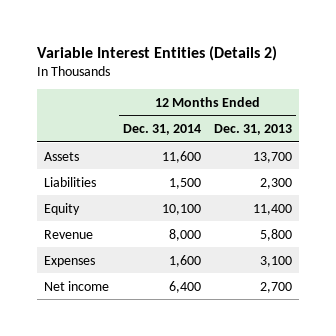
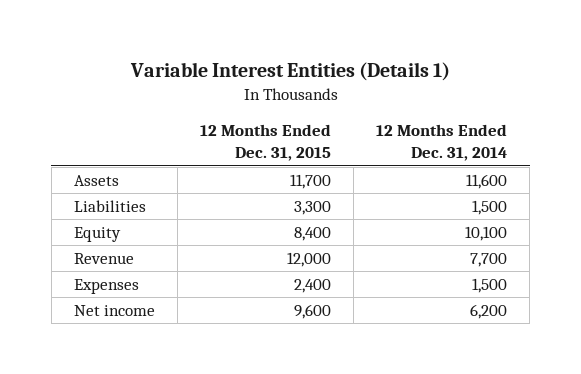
[36,45,277,61] Variable Interest Entities (Details 2) -> [129,62,450,82] Variable Interest Entities (Details 1)
[214,123,293,135] Dec. 31, 2013 -> none
none -> [200,124,332,162] 12 Months Ended Dec. 31, 2015
[168,228,201,241] 8,000 -> [470,252,508,267] 7,700
[168,254,201,267] 1,600 -> [472,277,508,293] 1,500
[168,280,201,293] 6,400 -> [470,303,508,319] 6,200

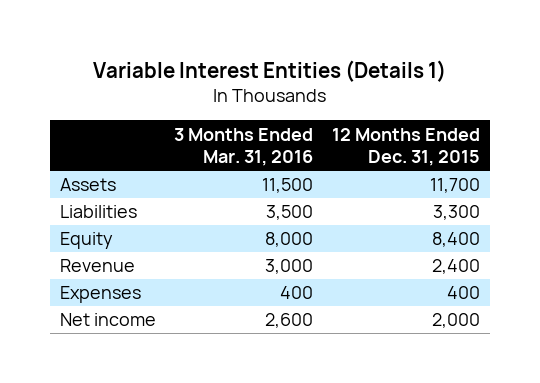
[376,124,508,162] 12 Months Ended Dec. 31, 2014 -> none
none -> [174,127,314,167] 3 Months Ended Mar. 31, 2016
[287,251,332,267] 12,000 -> [432,259,481,275] 2,400
[294,278,332,293] 2,400 -> [447,286,481,300] 400
[294,303,332,319] 9,600 -> [432,313,481,329] 2,000

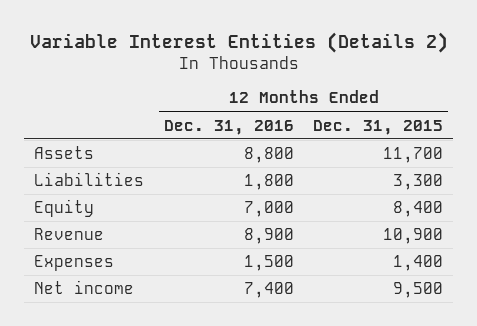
[92,60,446,83] Variable Interest Entities (Details 1) -> [29,31,448,53] Variable Interest Entities (Details 2)
[174,127,314,167] 3 Months Ended Mar. 31, 2016 -> none
none -> [163,119,294,135] Dec. 31, 2016
[432,259,481,275] 2,400 -> [383,228,444,245] 10,900
[447,286,481,300] 400 -> [393,255,444,272] 1,400
[432,313,481,329] 2,000 -> [393,282,444,299] 9,500

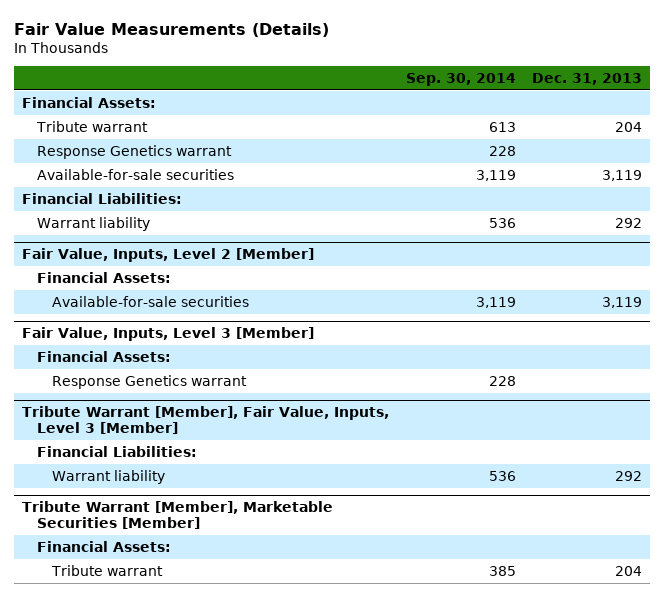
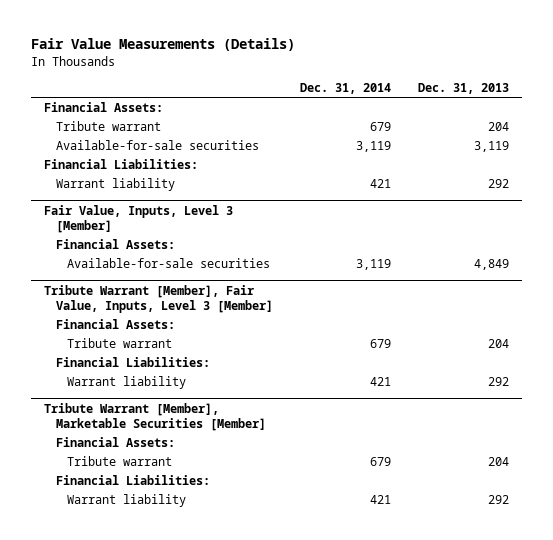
[405,73,516,87] Sep. 30, 2014 -> none
none -> [299,82,391,94] Dec. 31, 2014
[37,144,233,159] Response Genetics warrant -> none
[22,248,315,263] Fair Value, Inputs, Level 2 [Member] -> none
[37,271,172,283] Financial Assets: -> none
[52,295,250,307] Available-for-sale securities -> none
[52,374,248,389] Response Genetics warrant -> none
none -> [67,257,271,268] Available-for-sale securities
none -> [55,318,175,329] Financial Assets:
none -> [67,337,173,348] Tribute warrant
none -> [55,474,210,485] Financial Liabilities:
none -> [67,493,187,507] Warrant liability

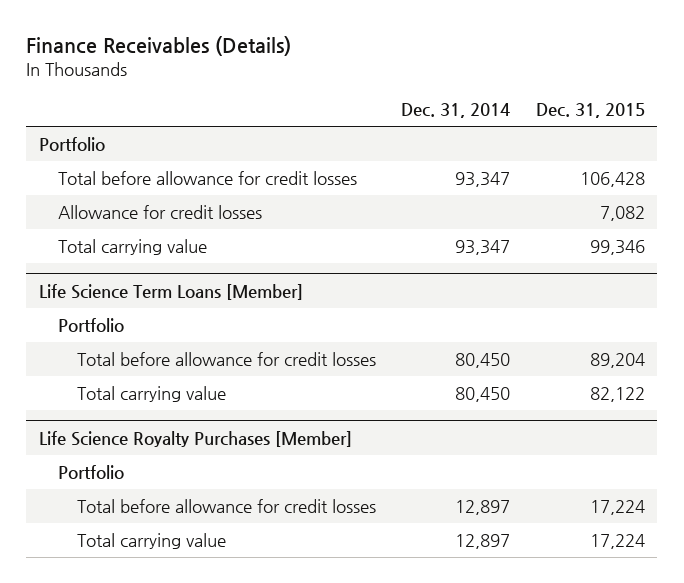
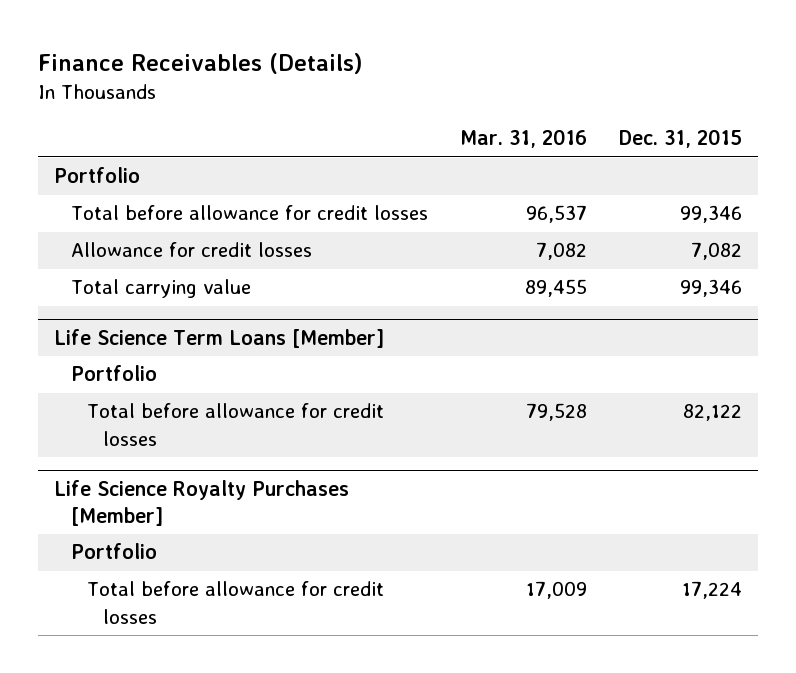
[401,102,511,118] Dec. 31, 2014 -> none
none -> [459,129,587,149] Mar. 31, 2016
[579,172,645,188] 106,428 -> [680,205,743,224] 99,346
[76,386,226,403] Total carrying value -> none
[589,353,645,369] 89,204 -> [683,404,743,422] 82,122
[76,533,226,550] Total carrying value -> none

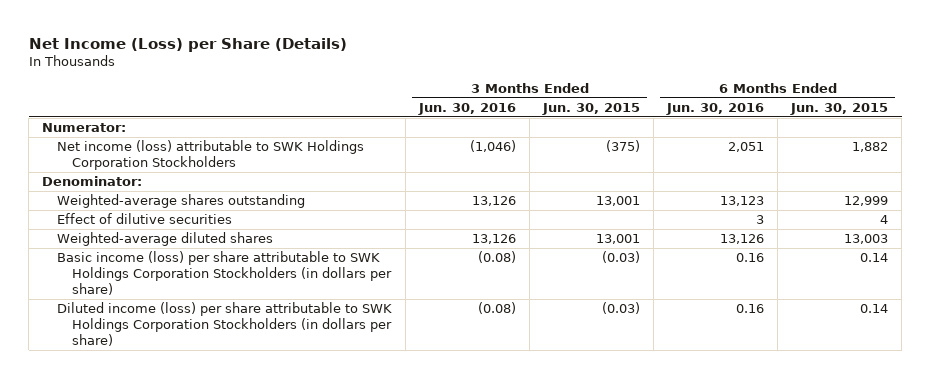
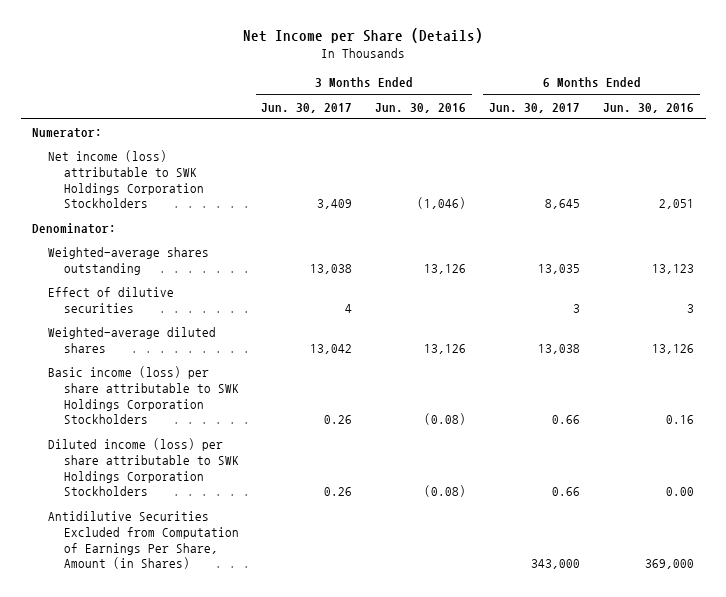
[28,37,347,52] Net Income (Loss) per Share (Details) -> [243,28,484,44] Net Income per Share (Details)
[542,103,641,116] Jun. 30, 2015 -> none
[790,103,889,116] Jun. 30, 2015 -> none
none -> [261,102,353,113] Jun. 30, 2017
none -> [489,102,581,113] Jun. 30, 2017
[56,251,392,296] Basic income (loss) per share attributable to SWK Holdings Corporation Stockholders (in dollars per share) -> [47,366,239,425] Basic income (loss) per share attributable to SWK Holdings Corporation Stockholders
[56,302,392,347] Diluted income (loss) per share attributable to SWK Holdings Corporation Stockholders (in dollars per share) -> [47,438,239,497] Diluted income (loss) per share attributable to SWK Holdings Corporation Stockholders
[736,304,765,314] 0.16 -> [666,487,695,497] 0.00
none -> [47,511,239,570] Antidilutive Securities Excluded from Computation of Earnings Per Share, Amount (in Shares)

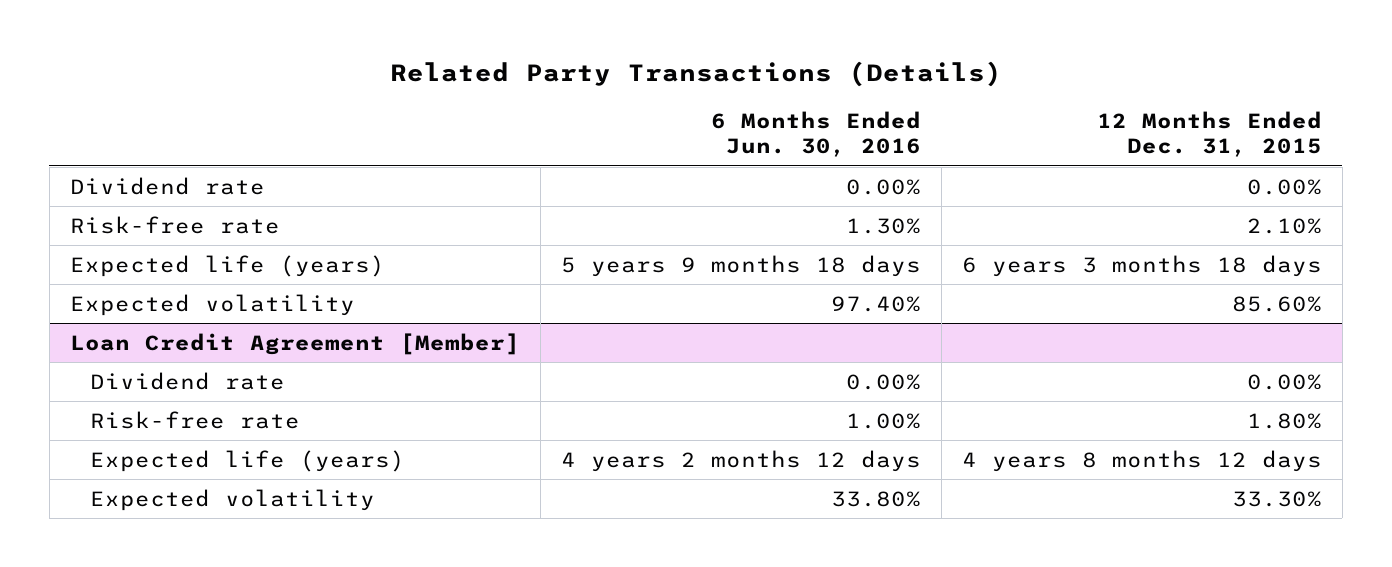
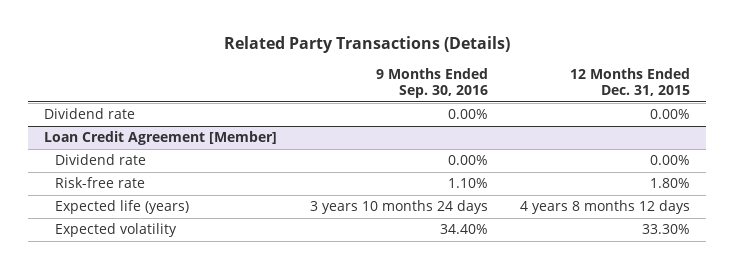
[710,110,921,158] 6 Months Ended Jun. 30, 2016 -> none
none -> [375,67,488,98] 9 Months Ended Sep. 30, 2016
[69,215,280,234] Risk-free rate -> none
[69,254,385,277] Expected life (years) -> none
[69,293,355,316] Expected volatility -> none

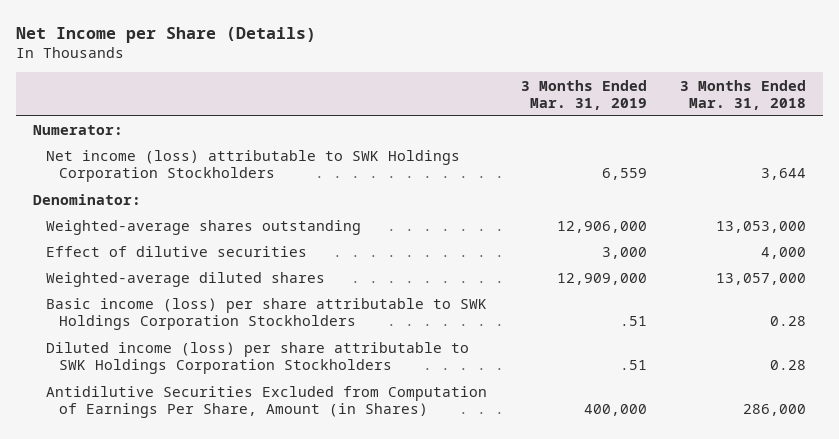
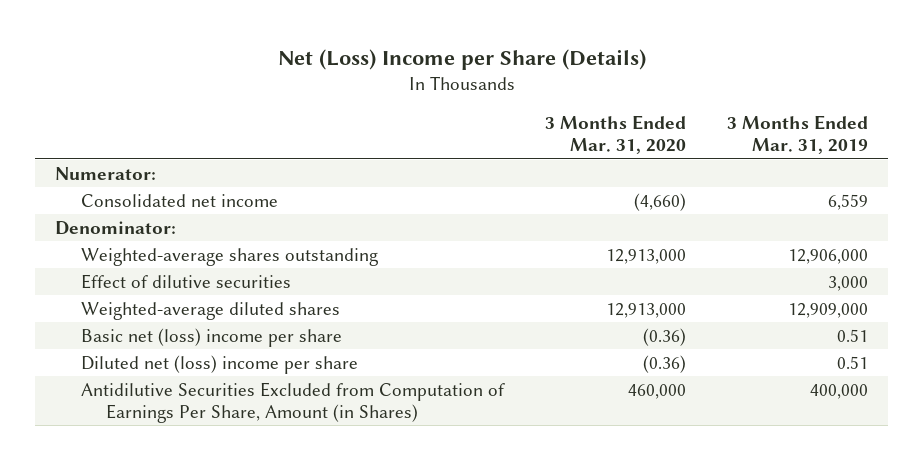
[16,26,317,43] Net Income per Share (Details) -> [277,48,646,70] Net (Loss) Income per Share (Details)
[679,79,806,110] 3 Months Ended Mar. 31, 2018 -> none
none -> [544,115,686,155] 3 Months Ended Mar. 31, 2020
[46,150,461,183] Net income (loss) attributable to SWK Holdings Corporation Stockholders -> [80,193,278,207] Consolidated net income
[46,298,488,331] Basic income (loss) per share attributable to SWK Holdings Corporation Stockholders -> [80,327,342,347] Basic net (loss) income per share
[619,316,647,327] .51 -> [836,328,868,342] 0.51
[46,342,470,375] Diluted income (loss) per share attributable to SWK Holdings Corporation Stockholders -> [80,354,358,374] Diluted net (loss) income per share
[619,360,647,371] .51 -> [836,355,868,369] 0.51

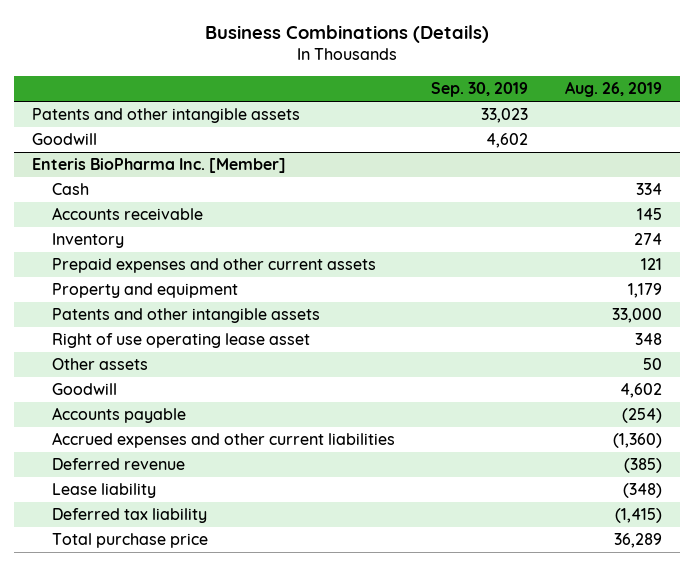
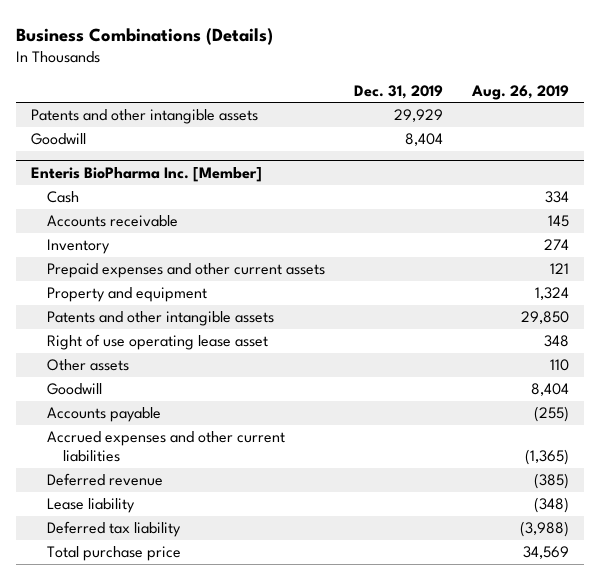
[431,82,529,98] Sep. 30, 2019 -> none
none -> [354,84,444,99] Dec. 31, 2019
[627,283,662,299] 1,179 -> [535,287,570,301] 1,324
[611,308,662,324] 33,000 -> [521,311,570,325] 29,850
[642,358,662,371] 50 -> [550,359,570,372] 110
[619,383,662,399] 4,602 -> [531,383,570,397] 8,404
[621,408,662,424] (254) -> [534,406,570,423] (255)
[612,433,662,449] (1,360) -> [525,449,570,466] (1,365)
[614,508,662,524] (1,415) -> [520,521,570,538] (3,988)
[613,533,662,549] 36,289 -> [523,546,570,560] 34,569

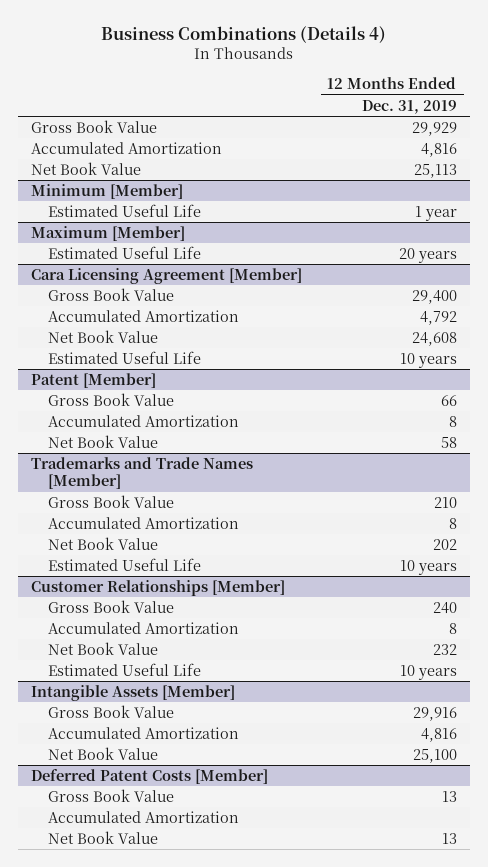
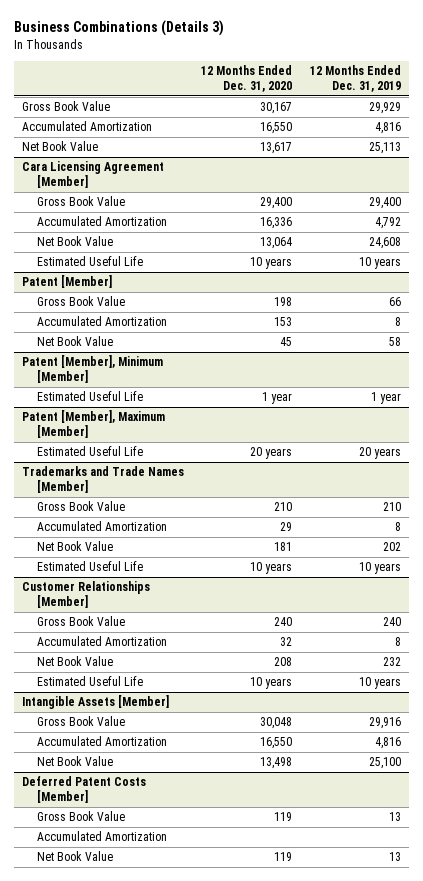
[100,25,386,43] Business Combinations (Details 4) -> [13,20,224,37] Business Combinations (Details 3)
none -> [201,65,293,93] 12 Months Ended Dec. 31, 2020
[30,183,183,199] Minimum [Member] -> none
[48,203,202,217] Estimated Useful Life -> none
[30,225,185,241] Maximum [Member] -> none
[48,245,202,259] Estimated Useful Life -> none
none -> [22,355,164,384] Patent [Member], Minimum [Member]
none -> [36,391,143,402] Estimated Useful Life
none -> [22,410,166,439] Patent [Member], Maximum [Member]
none -> [36,446,143,457] Estimated Useful Life

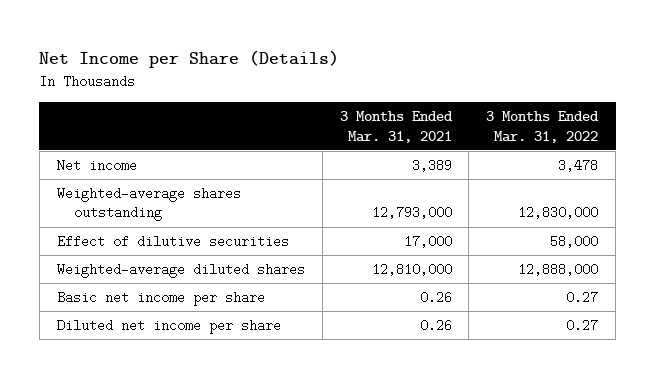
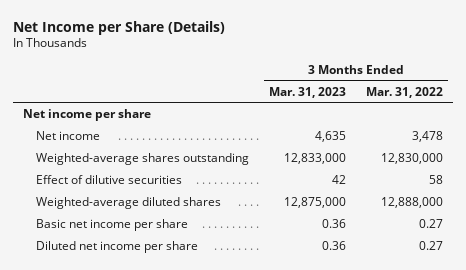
[339,111,453,143] 3 Months Ended Mar. 31, 2021 -> none
none -> [269,86,347,98] Mar. 31, 2023
none -> [23,108,152,121] Net income per share
[550,235,599,249] 58,000 -> [429,174,444,184] 58

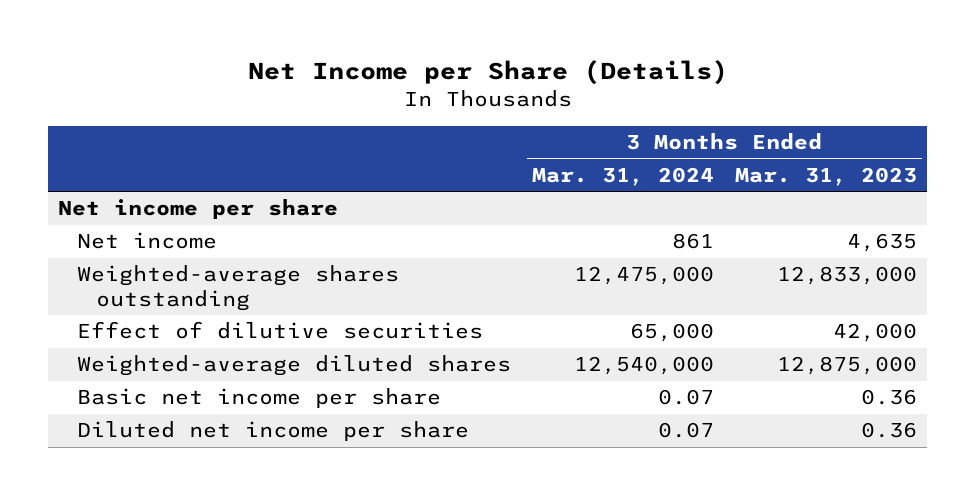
[366,86,444,98] Mar. 31, 2022 -> none
none -> [532,166,715,186] Mar. 31, 2024
[332,174,347,184] 42 -> [832,323,917,343] 42,000

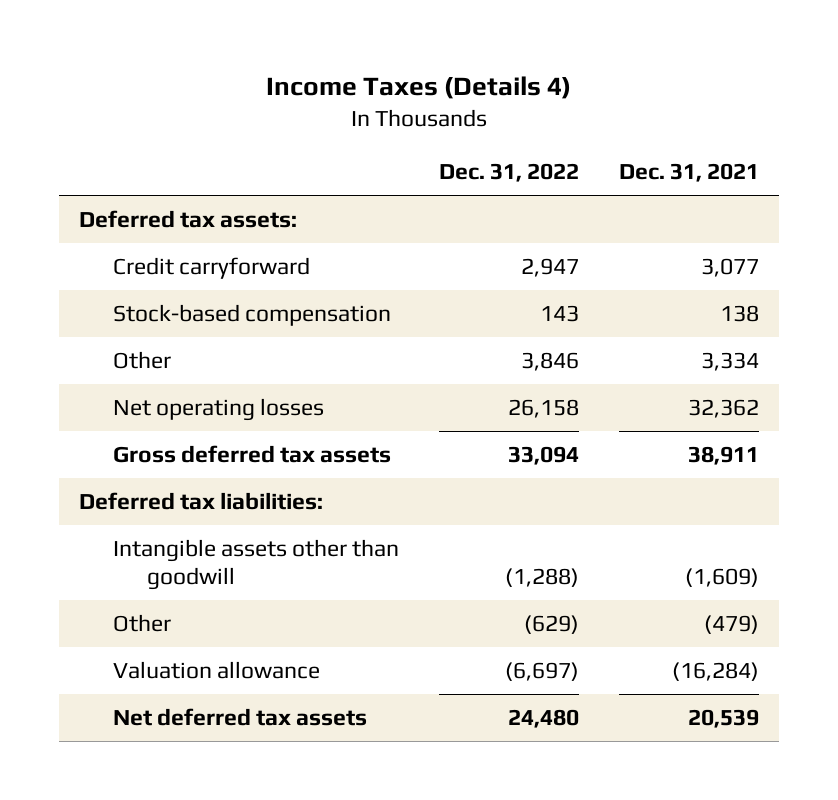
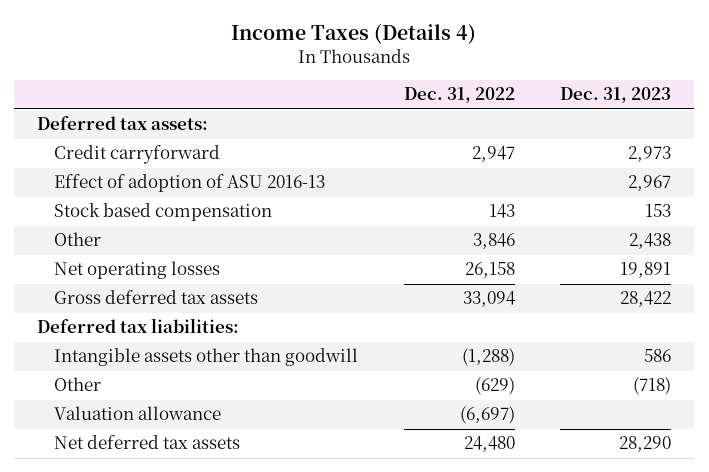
[618,163,759,183] Dec. 31, 2021 -> none
none -> [560,87,672,104] Dec. 31, 2023
none -> [53,174,325,193] Effect of adoption of ASU 2016-13
[112,303,391,326] Stock-based compensation -> [53,203,272,222] Stock based compensation

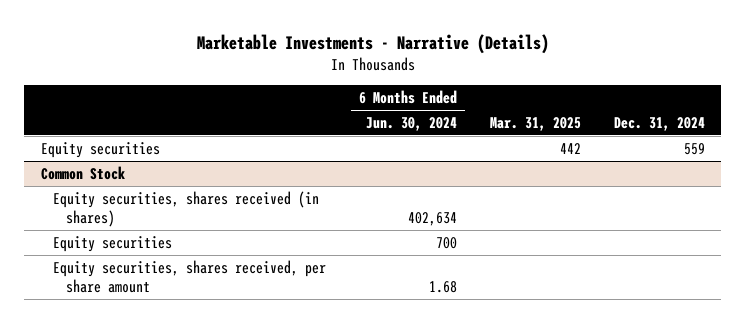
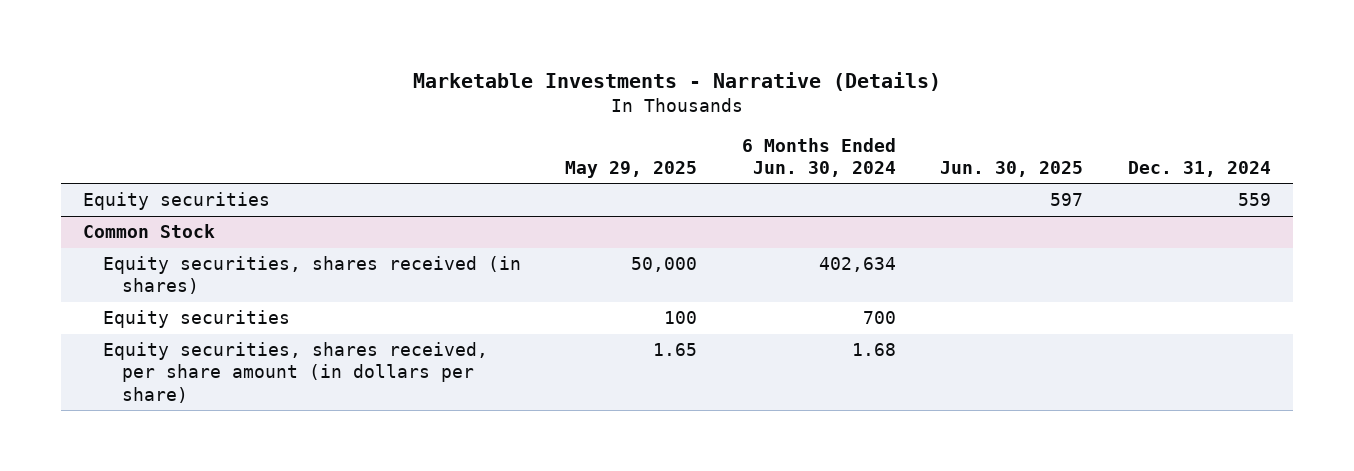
[490,116,582,131] Mar. 31, 2025 -> none
none -> [565,160,698,178] May 29, 2025
none -> [940,160,1084,177] Jun. 30, 2025
[53,259,327,293] Equity securities, shares received, per share amount -> [102,342,488,403] Equity securities, shares received, per share amount (in dollars per share)

